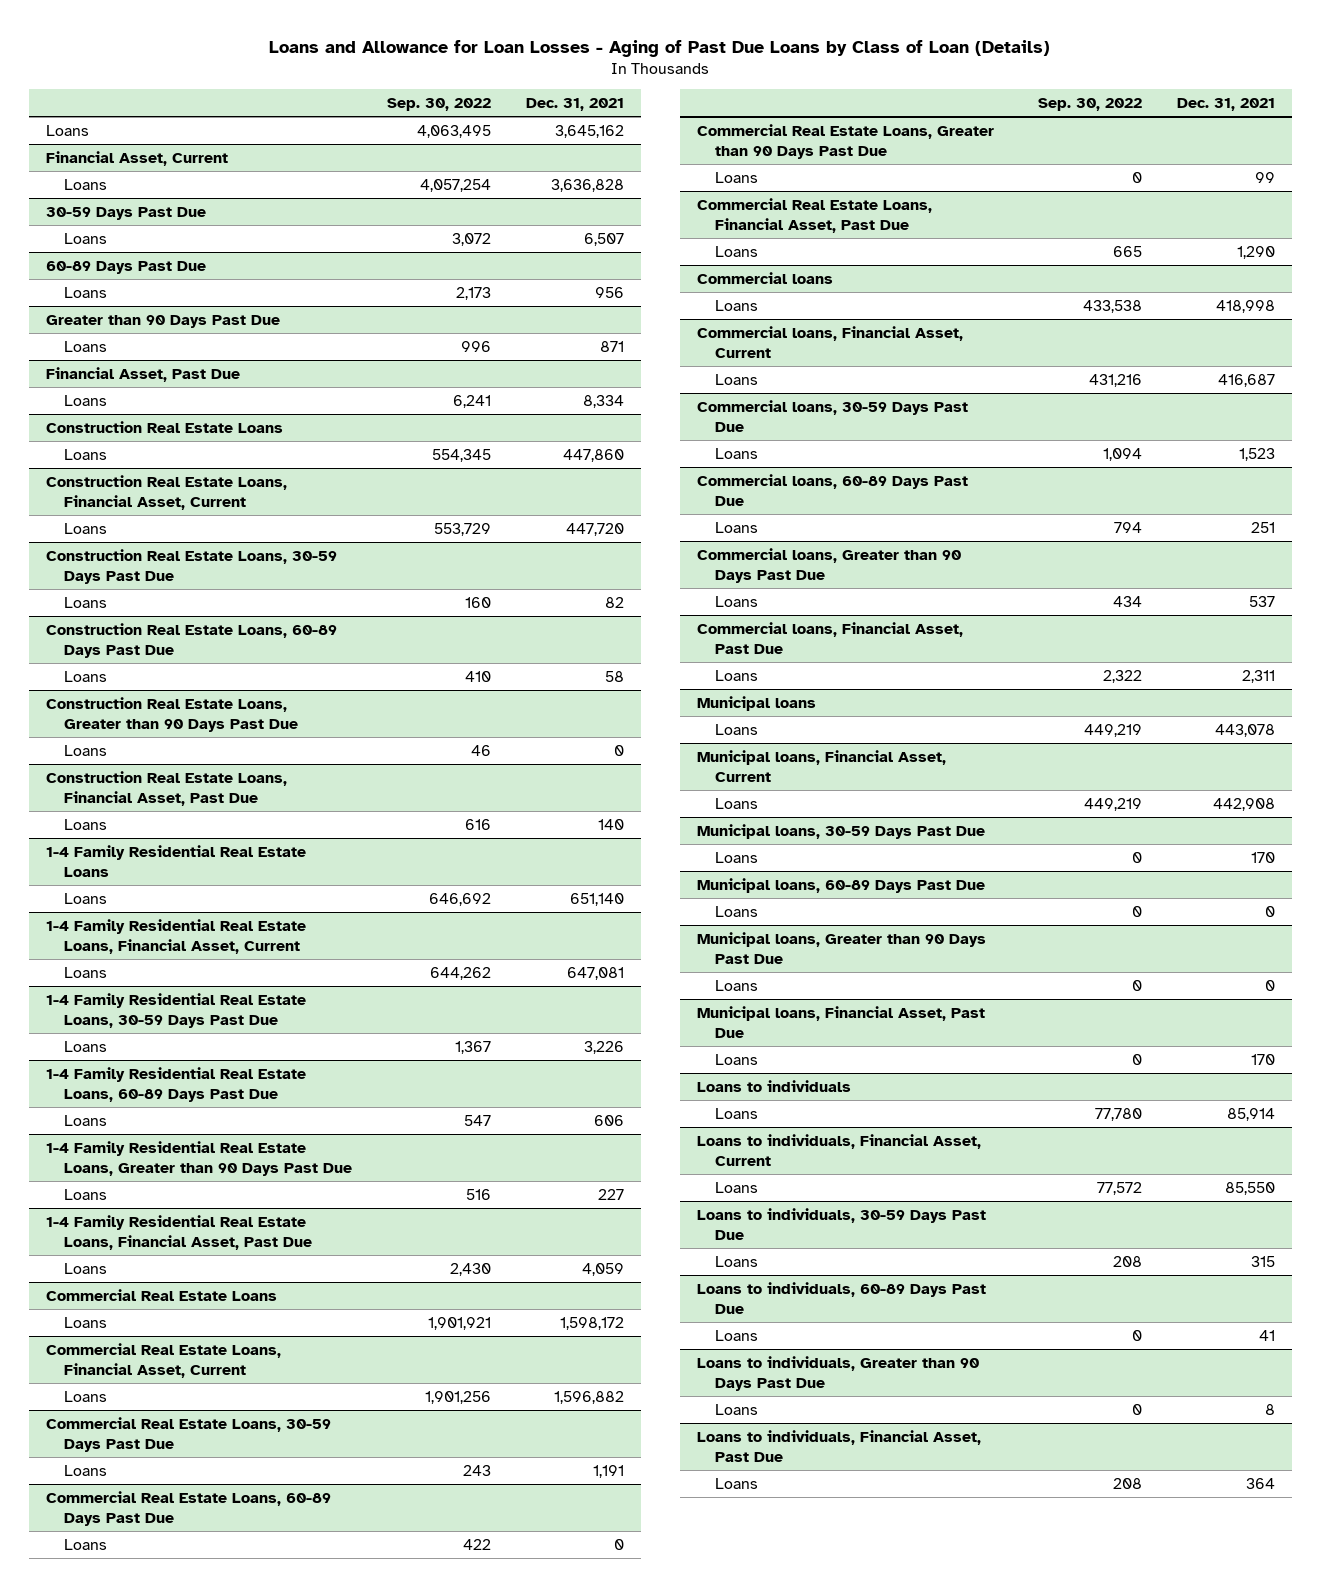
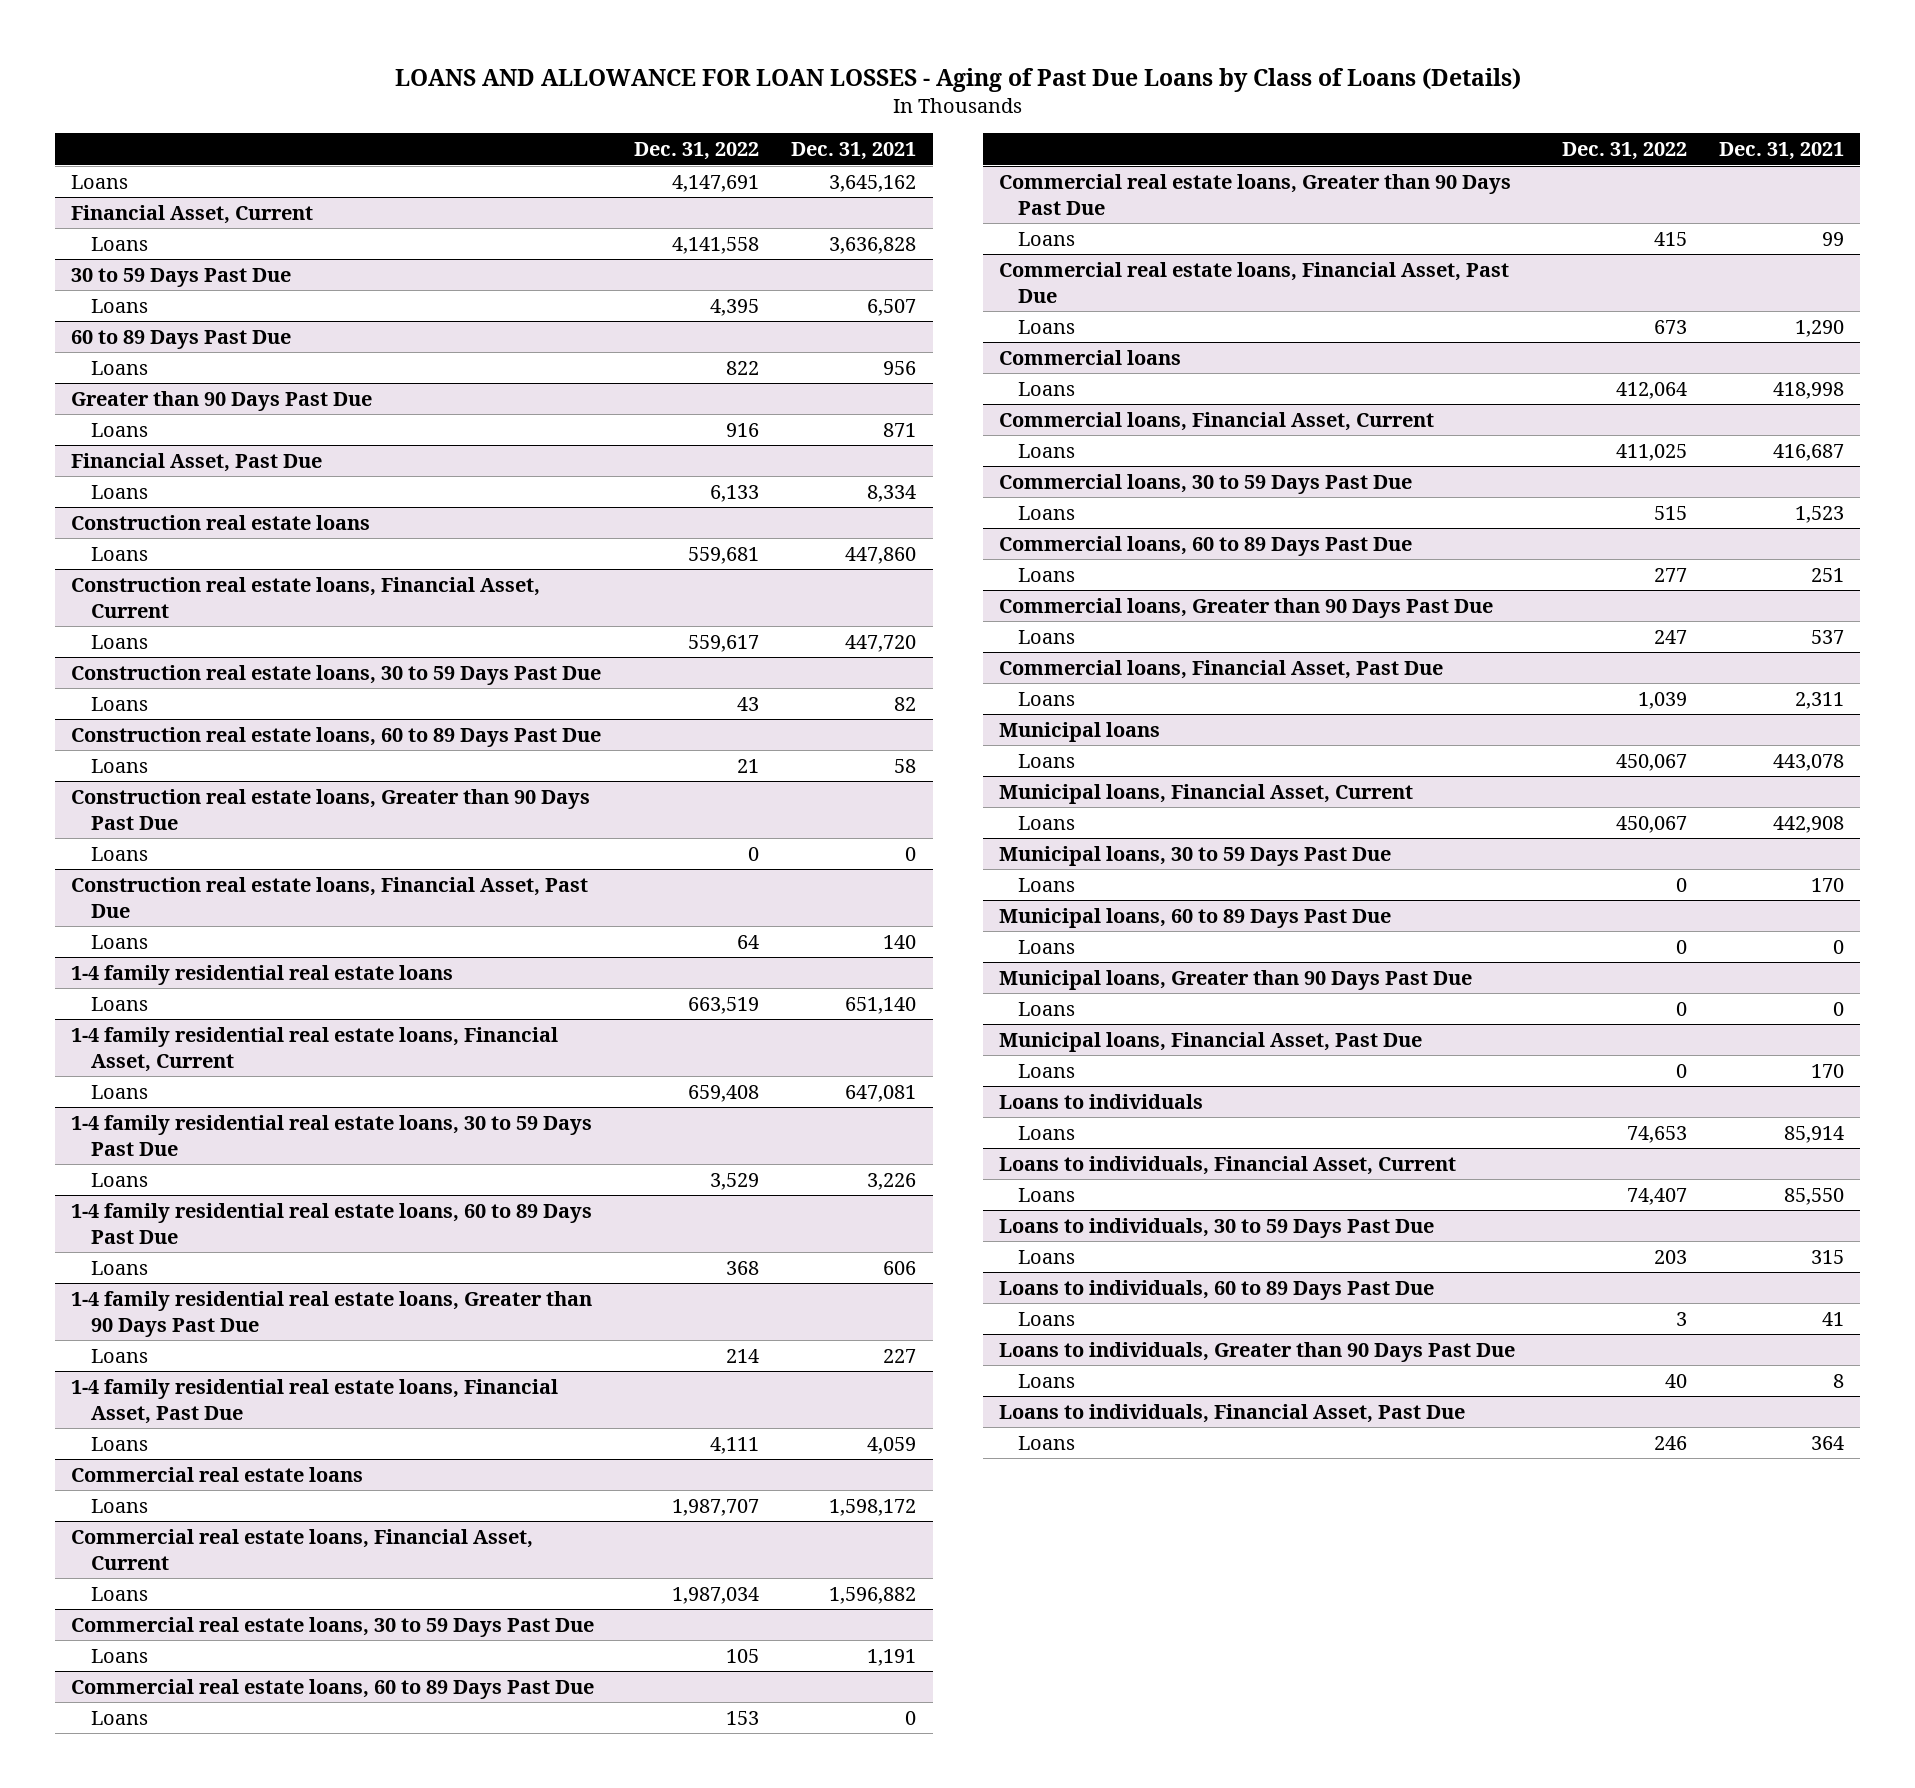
[269,39,1051,57] Loans and Allowance for Loan Losses - Aging of Past Due Loans by Class of Loan (Details) -> [394,68,1521,93] LOANS AND ALLOWANCE FOR LOAN LOSSES - Aging of Past Due Loans by Class of Loans (Details)
[386,97,491,111] Sep. 30, 2022 -> none
none -> [633,142,759,161] Dec. 31, 2022
[46,206,207,220] 30-59 Days Past Due -> [71,267,292,287] 30 to 59 Days Past Due
[46,260,207,274] 60-89 Days Past Due -> [71,329,292,349] 60 to 89 Days Past Due
[46,420,284,433] Construction Real Estate Loans -> [71,514,371,530] Construction real estate loans
[46,474,288,510] Construction Real Estate Loans, Financial Asset, Current -> [71,576,541,618] Construction real estate loans, Financial Asset, Current
[46,548,338,584] Construction Real Estate Loans, 30-59 Days Past Due -> [71,664,602,685] Construction real estate loans, 30 to 59 Days Past Due
[46,622,338,658] Construction Real Estate Loans, 60-89 Days Past Due -> [71,726,602,747] Construction real estate loans, 60 to 89 Days Past Due
[46,696,299,732] Construction Real Estate Loans, Greater than 90 Days Past Due -> [71,788,591,830] Construction real estate loans, Greater than 90 Days Past Due
[46,770,288,806] Construction Real Estate Loans, Financial Asset, Past Due -> [71,876,589,918] Construction real estate loans, Financial Asset, Past Due
[46,844,307,877] 1-4 Family Residential Real Estate Loans -> [71,964,454,985] 1-4 family residential real estate loans
[46,918,307,954] 1-4 Family Residential Real Estate Loans, Financial Asset, Current -> [71,1026,559,1072] 1-4 family residential real estate loans, Financial Asset, Current
[46,992,307,1028] 1-4 Family Residential Real Estate Loans, 30-59 Days Past Due -> [71,1114,593,1156] 1-4 family residential real estate loans, 30 to 59 Days Past Due
[46,1066,307,1102] 1-4 Family Residential Real Estate Loans, 60-89 Days Past Due -> [71,1202,593,1244] 1-4 family residential real estate loans, 60 to 89 Days Past Due
[46,1140,353,1176] 1-4 Family Residential Real Estate Loans, Greater than 90 Days Past Due -> [71,1290,593,1337] 1-4 family residential real estate loans, Greater than 90 Days Past Due
[46,1214,313,1250] 1-4 Family Residential Real Estate Loans, Financial Asset, Past Due -> [71,1378,559,1424] 1-4 family residential real estate loans, Financial Asset, Past Due
[46,1288,278,1301] Commercial Real Estate Loans -> [71,1466,364,1482] Commercial real estate loans
[46,1342,282,1378] Commercial Real Estate Loans, Financial Asset, Current -> [71,1528,534,1570] Commercial real estate loans, Financial Asset, Current
[46,1416,332,1452] Commercial Real Estate Loans, 30-59 Days Past Due -> [71,1616,595,1637] Commercial real estate loans, 30 to 59 Days Past Due
[46,1490,332,1526] Commercial Real Estate Loans, 60-89 Days Past Due -> [71,1678,595,1699] Commercial real estate loans, 60 to 89 Days Past Due
[697,123,995,159] Commercial Real Estate Loans, Greater than 90 Days Past Due -> [999,173,1512,215] Commercial real estate loans, Greater than 90 Days Past Due
[697,197,933,233] Commercial Real Estate Loans, Financial Asset, Past Due -> [999,261,1510,303] Commercial real estate loans, Financial Asset, Past Due
[697,399,969,432] Commercial loans, 30-59 Days Past Due -> [999,473,1413,494] Commercial loans, 30 to 59 Days Past Due
[697,473,969,506] Commercial loans, 60-89 Days Past Due -> [999,535,1413,556] Commercial loans, 60 to 89 Days Past Due
[697,823,986,839] Municipal loans, 30-59 Days Past Due -> [999,845,1392,866] Municipal loans, 30 to 59 Days Past Due
[697,877,986,893] Municipal loans, 60-89 Days Past Due -> [999,907,1392,928] Municipal loans, 60 to 89 Days Past Due
[697,1207,987,1240] Loans to individuals, 30-59 Days Past Due -> [999,1217,1435,1238] Loans to individuals, 30 to 59 Days Past Due
[697,1281,987,1314] Loans to individuals, 60-89 Days Past Due -> [999,1279,1435,1300] Loans to individuals, 60 to 89 Days Past Due

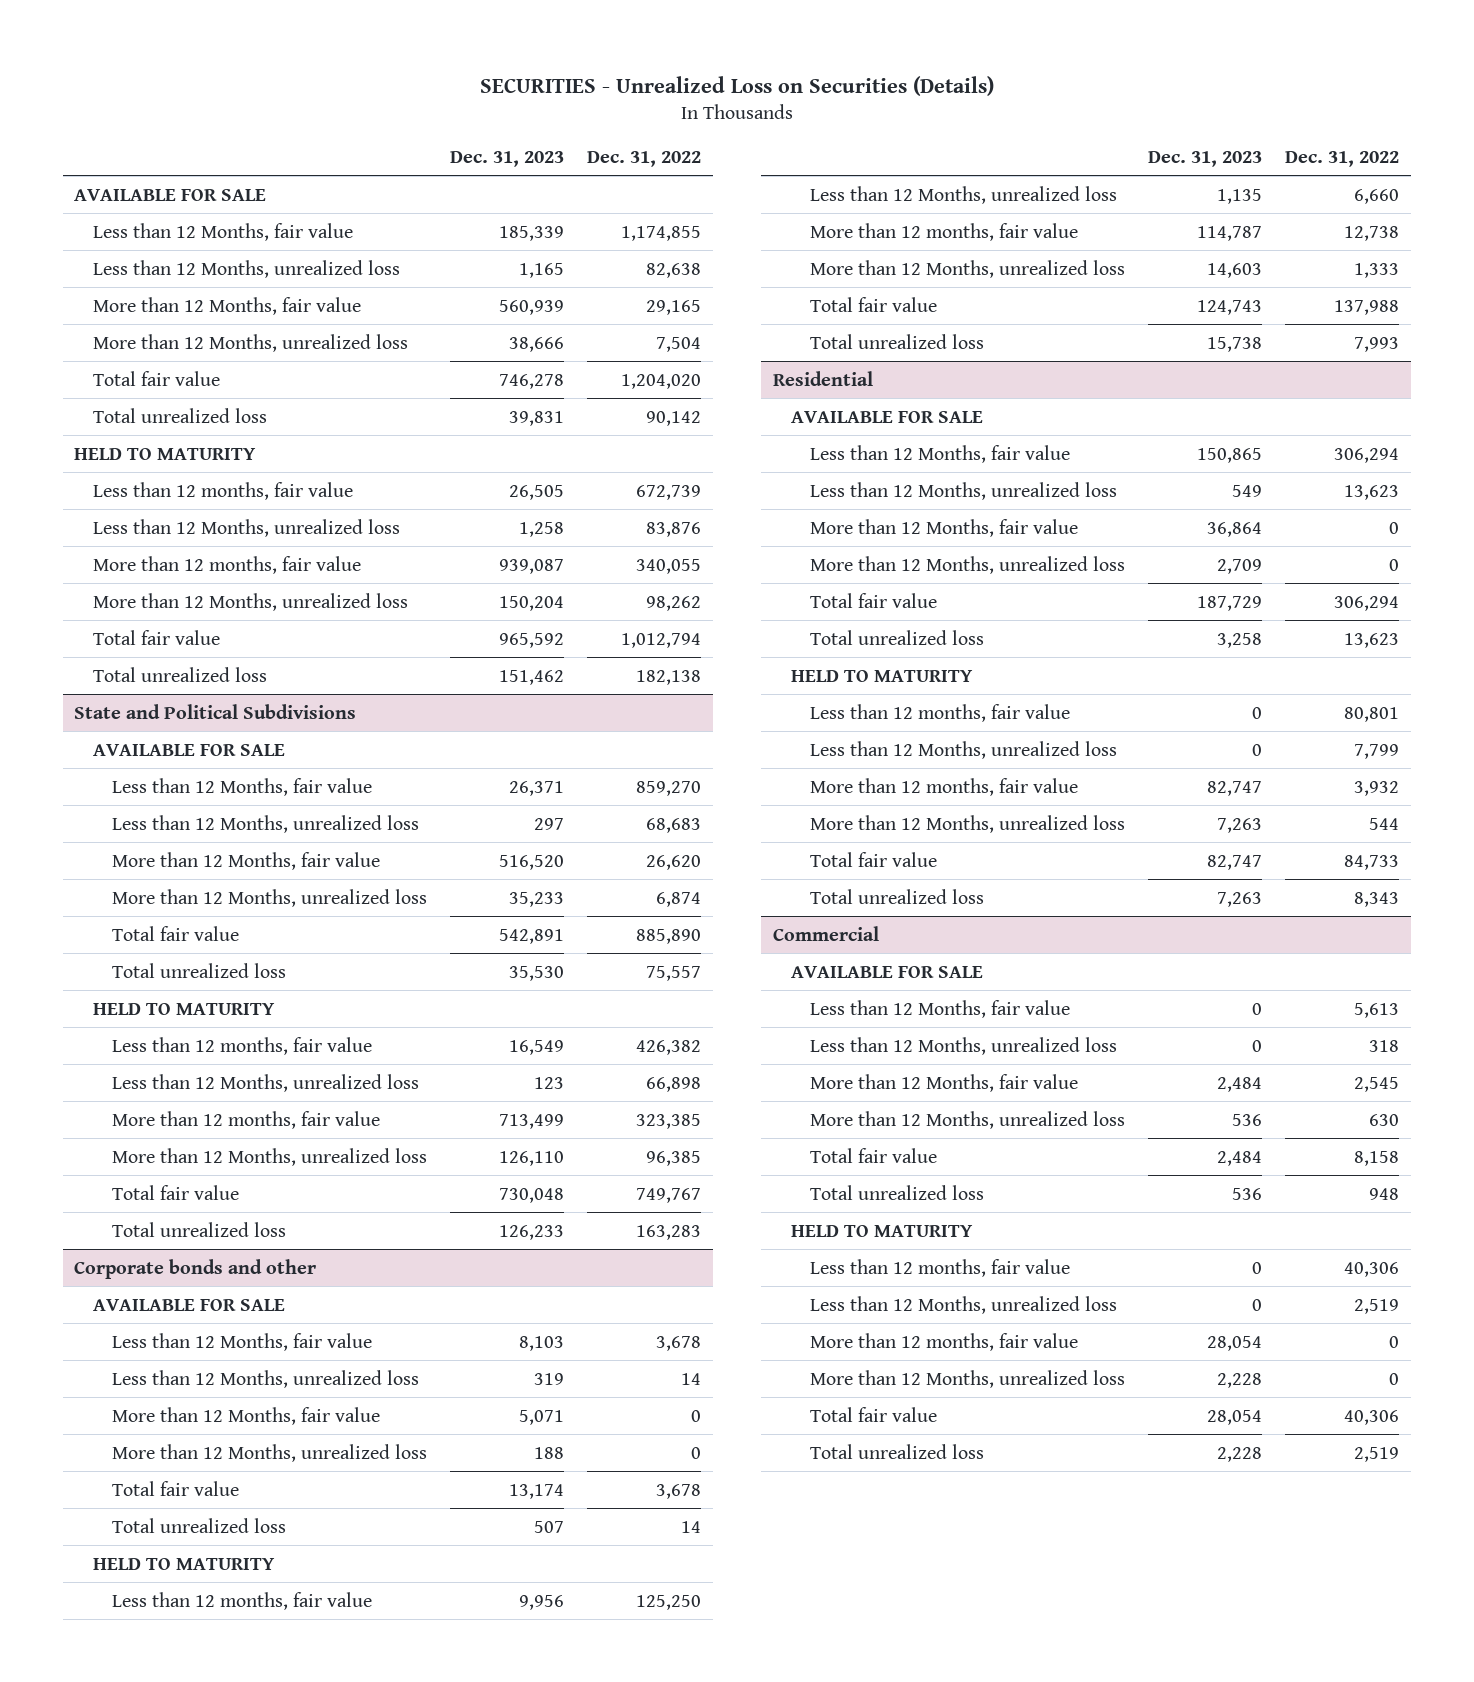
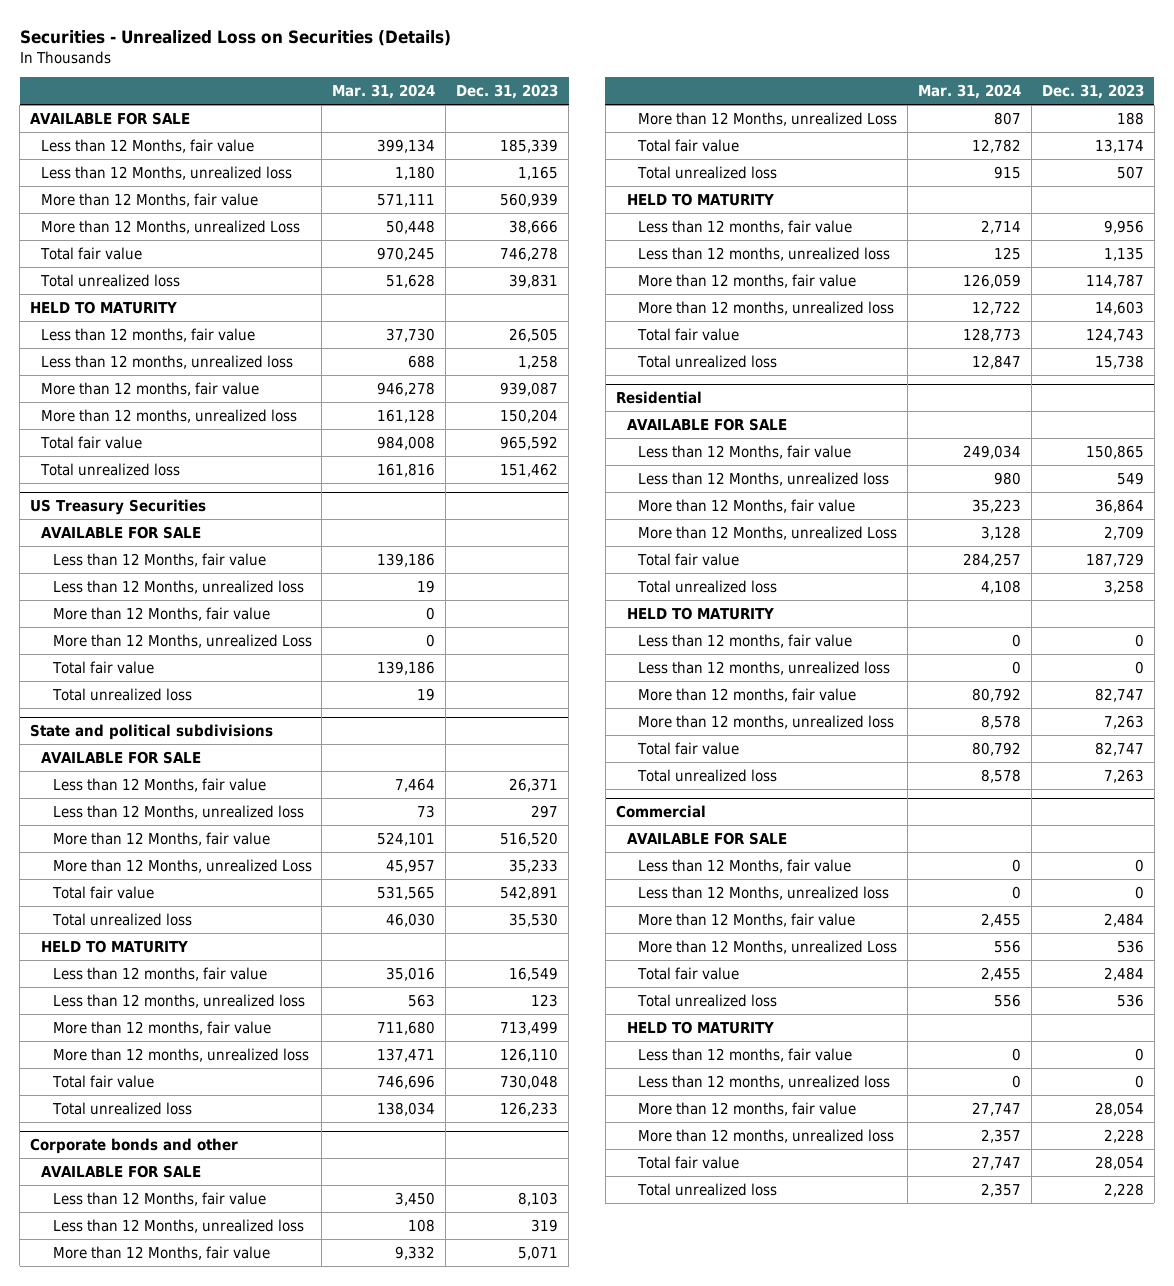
[479,75,994,96] SECURITIES - Unrealized Loss on Securities (Details) -> [19,29,451,46] Securities - Unrealized Loss on Securities (Details)
[587,150,702,167] Dec. 31, 2022 -> none
none -> [332,84,436,100] Mar. 31, 2024
[93,333,409,352] More than 12 Months, unrealized loss -> [41,219,301,234] More than 12 Months, unrealized Loss
[93,518,401,537] Less than 12 Months, unrealized loss -> [41,354,294,369] Less than 12 months, unrealized loss
[93,592,409,611] More than 12 Months, unrealized loss -> [41,408,298,423] More than 12 months, unrealized loss
[74,703,357,719] State and Political Subdivisions -> none
none -> [30,499,207,516] US Treasury Securities
none -> [52,552,266,567] Less than 12 Months, fair value
none -> [52,579,304,594] Less than 12 Months, unrealized loss
none -> [52,606,270,621] More than 12 Months, fair value
none -> [52,633,312,648] More than 12 Months, unrealized Loss
none -> [51,660,154,674] Total fair value
none -> [51,687,192,701] Total unrealized loss
none -> [30,724,274,741] State and political subdivisions
none -> [41,750,202,764] AVAILABLE FOR SALE
[111,888,427,907] More than 12 Months, unrealized loss -> [52,858,312,873] More than 12 Months, unrealized Loss
[111,1073,419,1092] Less than 12 Months, unrealized loss -> [52,993,305,1008] Less than 12 months, unrealized loss
[111,1147,427,1166] More than 12 Months, unrealized loss -> [52,1047,309,1062] More than 12 months, unrealized loss
[111,1443,427,1462] More than 12 Months, unrealized loss -> [638,111,898,126] More than 12 Months, unrealized Loss
[810,185,1118,204] Less than 12 Months, unrealized loss -> [638,246,891,261] Less than 12 months, unrealized loss
[810,259,1126,278] More than 12 Months, unrealized loss -> [638,300,895,315] More than 12 months, unrealized loss
[810,555,1126,574] More than 12 Months, unrealized loss -> [638,525,898,540] More than 12 Months, unrealized Loss
[810,740,1118,759] Less than 12 Months, unrealized loss -> [638,660,891,675] Less than 12 months, unrealized loss
[810,814,1126,833] More than 12 Months, unrealized loss -> [638,714,895,729] More than 12 months, unrealized loss
[810,1110,1126,1129] More than 12 Months, unrealized loss -> [638,939,898,954] More than 12 Months, unrealized Loss
[810,1295,1118,1314] Less than 12 Months, unrealized loss -> [638,1074,891,1089] Less than 12 months, unrealized loss
[810,1369,1126,1388] More than 12 Months, unrealized loss -> [638,1128,895,1143] More than 12 months, unrealized loss

